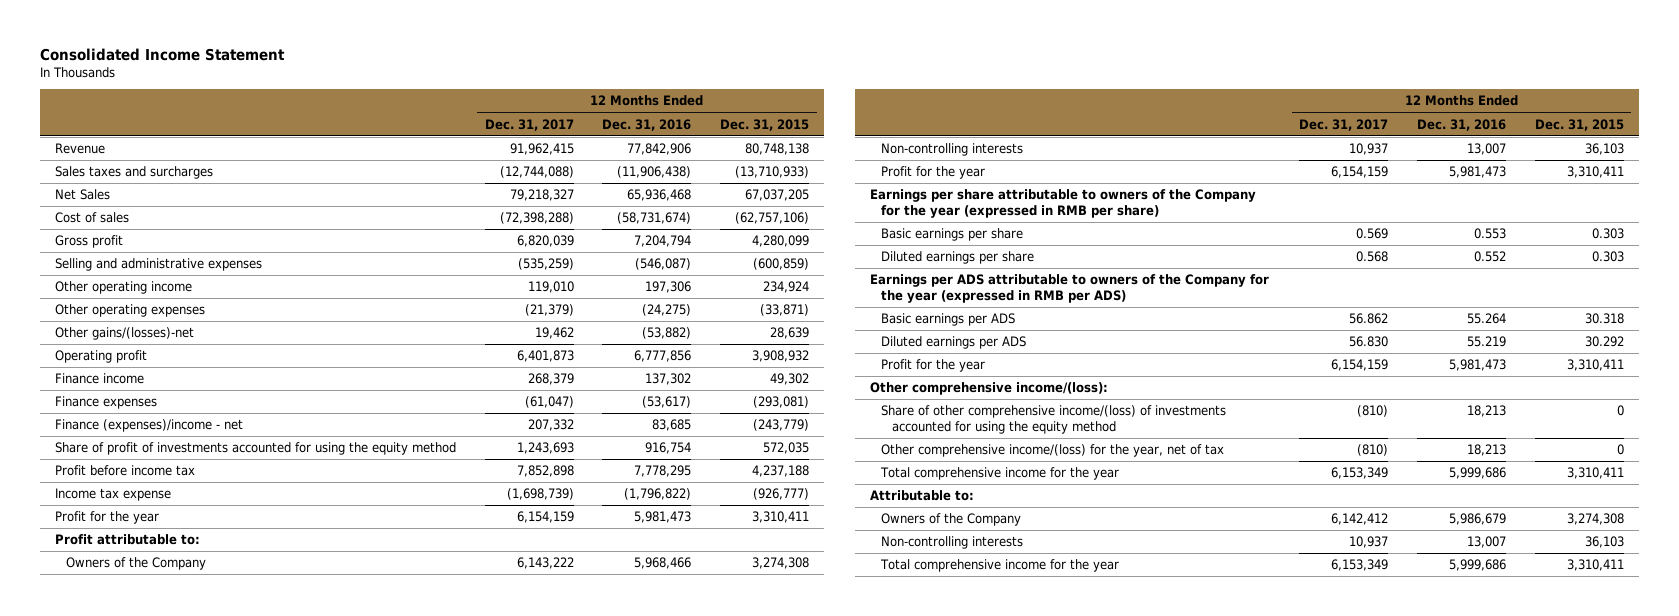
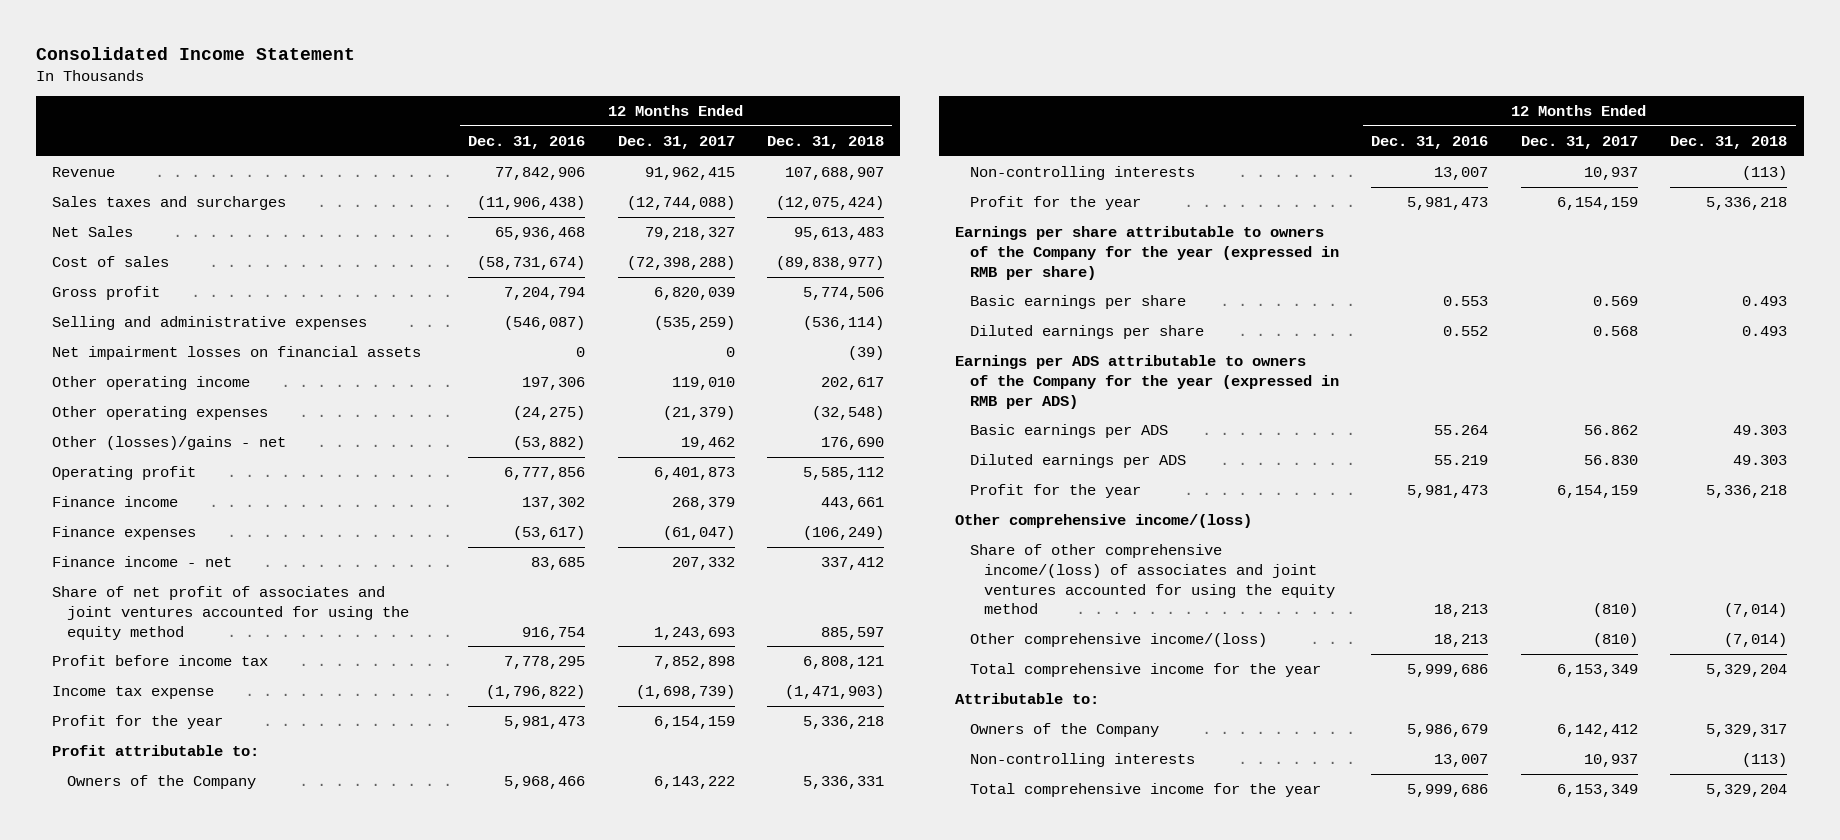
[720,118,810,131] Dec. 31, 2015 -> none
none -> [767,135,885,149] Dec. 31, 2018
none -> [52,345,422,360] Net impairment losses on financial assets
[54,327,194,341] Other gains/(losses)-net -> [52,435,287,450] Other (losses)/gains - net
[54,419,243,433] Finance (expenses)/income - net -> [52,555,233,567] Finance income - net
[54,442,456,456] Share of profit of investments accounted for using the equity method -> [52,585,409,640] Share of net profit of associates and joint ventures accounted for using the equity method
[869,382,1108,396] Other comprehensive income/(loss): -> [955,513,1253,528] Other comprehensive income/(loss)
[880,405,1226,435] Share of other comprehensive income/(loss) of investments accounted for using the equity method -> [969,543,1336,615] Share of other comprehensive income/(loss) of associates and joint ventures accounted for using the equity method
[880,444,1224,458] Other comprehensive income/(loss) for the year, net of tax -> [969,632,1267,647] Other comprehensive income/(loss)

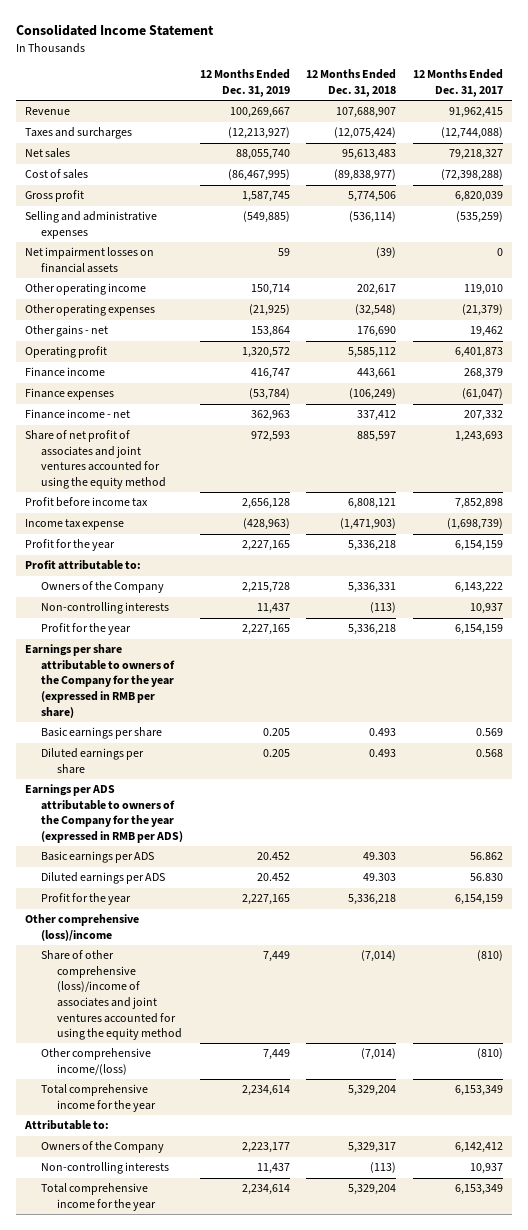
[468,135,586,149] Dec. 31, 2016 -> none
none -> [199,69,290,97] 12 Months Ended Dec. 31, 2019
[52,195,287,210] Sales taxes and surcharges -> [24,127,132,140] Taxes and surcharges
[52,225,134,237] Net Sales -> [24,148,70,159] Net sales
[52,435,287,450] Other (losses)/gains - net -> [24,325,108,338] Other gains - net
[955,513,1253,528] Other comprehensive income/(loss) -> [24,914,139,941] Other comprehensive (loss)/income
[969,543,1336,615] Share of other comprehensive income/(loss) of associates and joint ventures accounted for using the equity method -> [40,950,182,1041] Share of other comprehensive (loss)/income of associates and joint ventures accounted for using the equity method

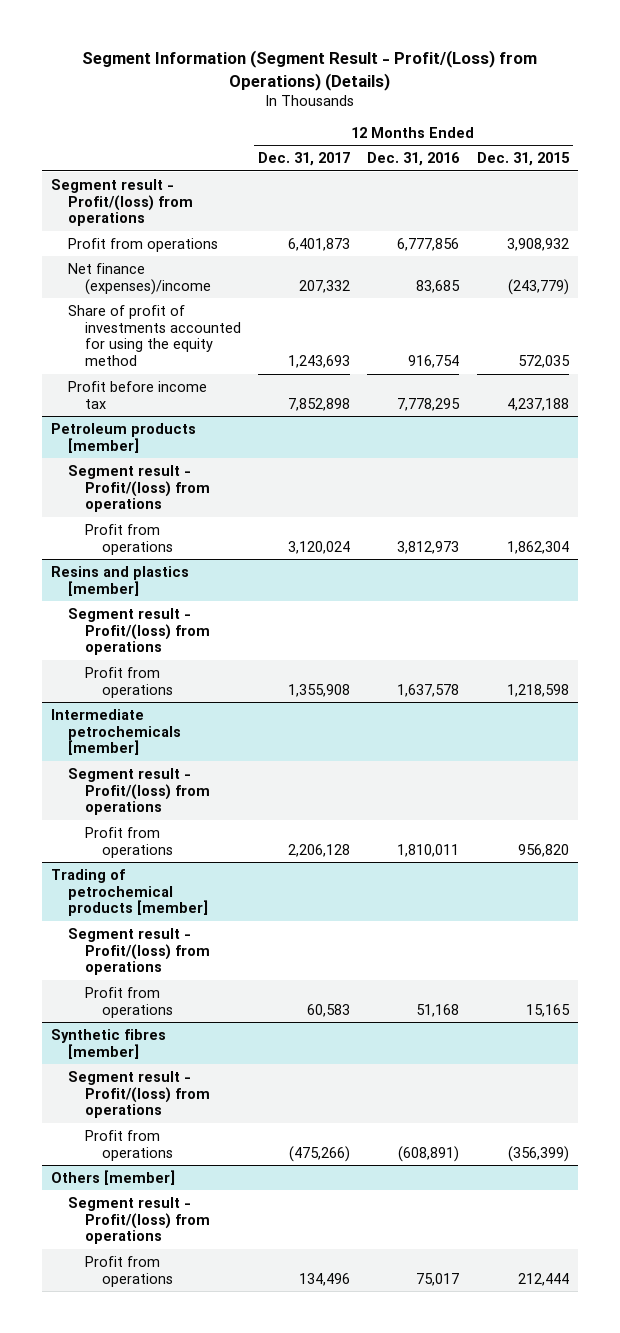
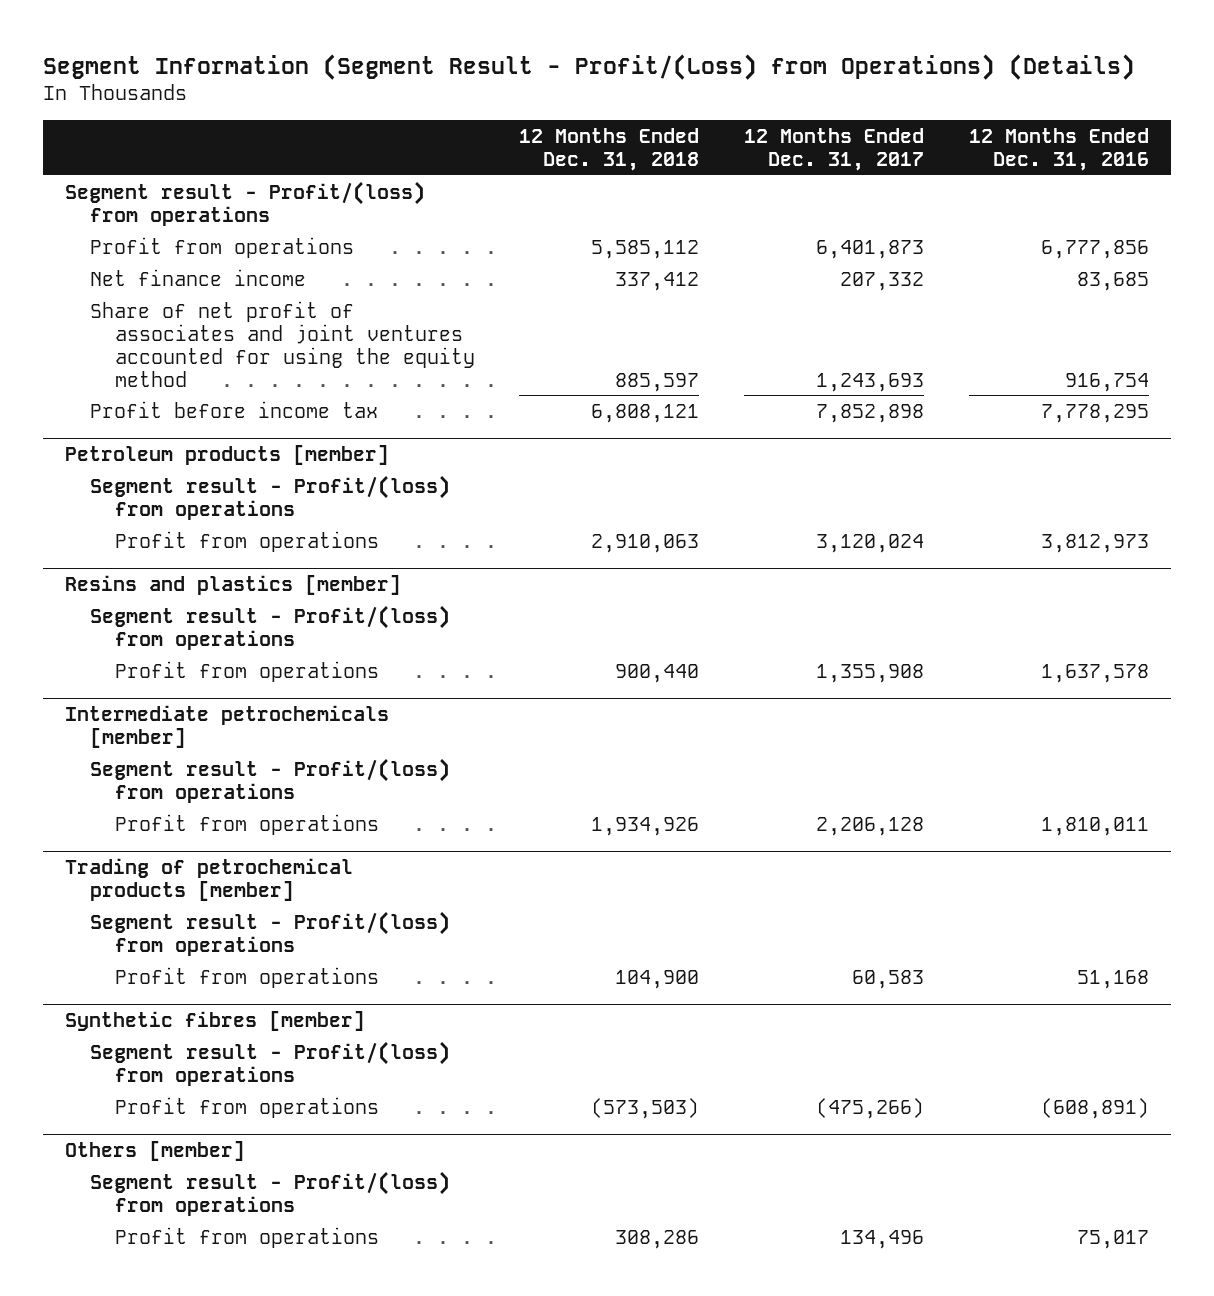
[476,152,570,167] Dec. 31, 2015 -> none
none -> [519,127,700,171] 12 Months Ended Dec. 31, 2018
[67,262,211,295] Net finance (expenses)/income -> [89,268,306,286] Net finance income
[67,304,241,367] Share of profit of investments accounted for using the equity method -> [89,300,475,387] Share of net profit of associates and joint ventures accounted for using the equity method

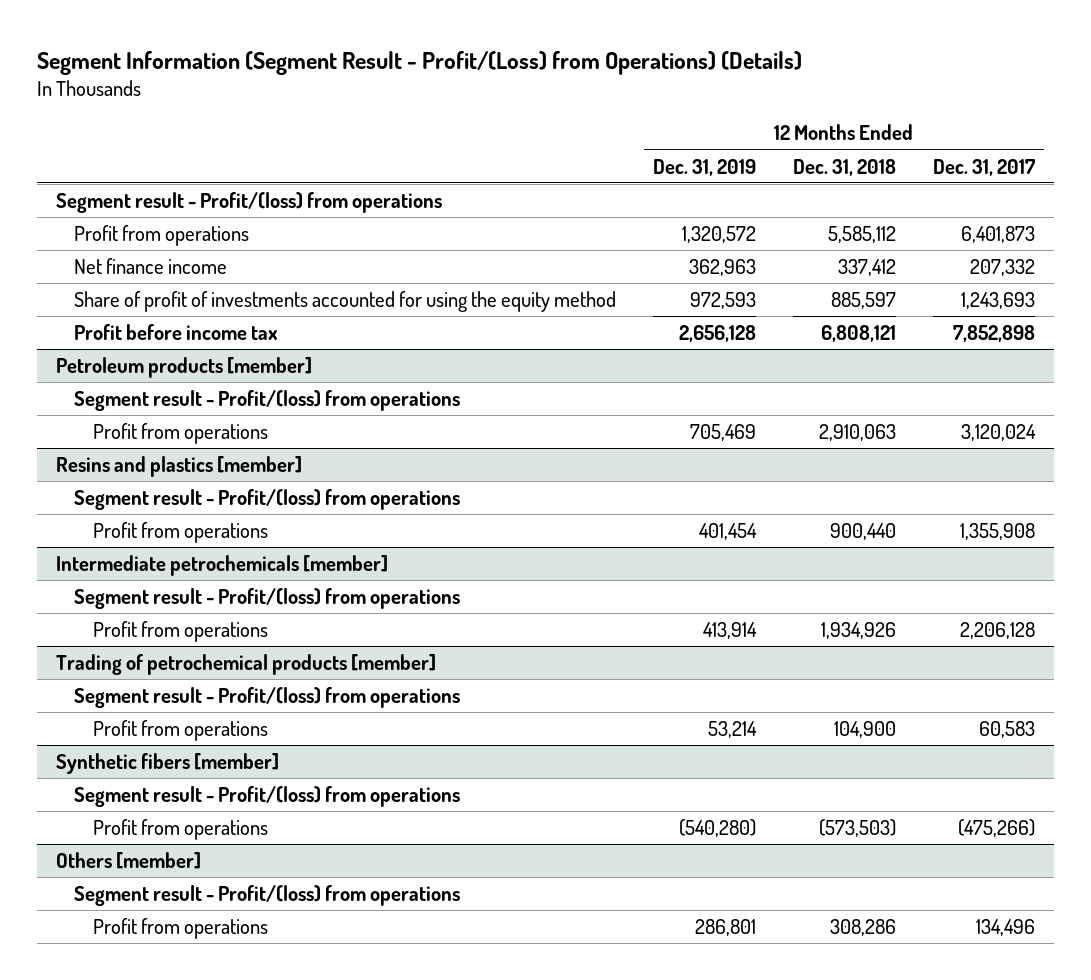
[968,127,1149,171] 12 Months Ended Dec. 31, 2016 -> none
none -> [653,158,757,176] Dec. 31, 2019
[89,300,475,387] Share of net profit of associates and joint ventures accounted for using the equity method -> [74,291,617,313] Share of profit of investments accounted for using the equity method
[65,1011,366,1032] Synthetic fibres [member] -> [55,753,279,775] Synthetic fibers [member]

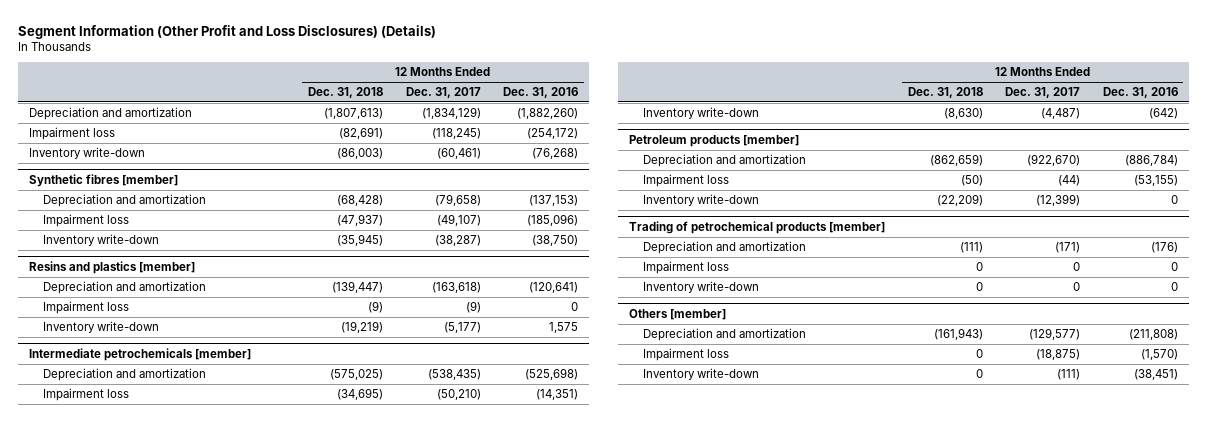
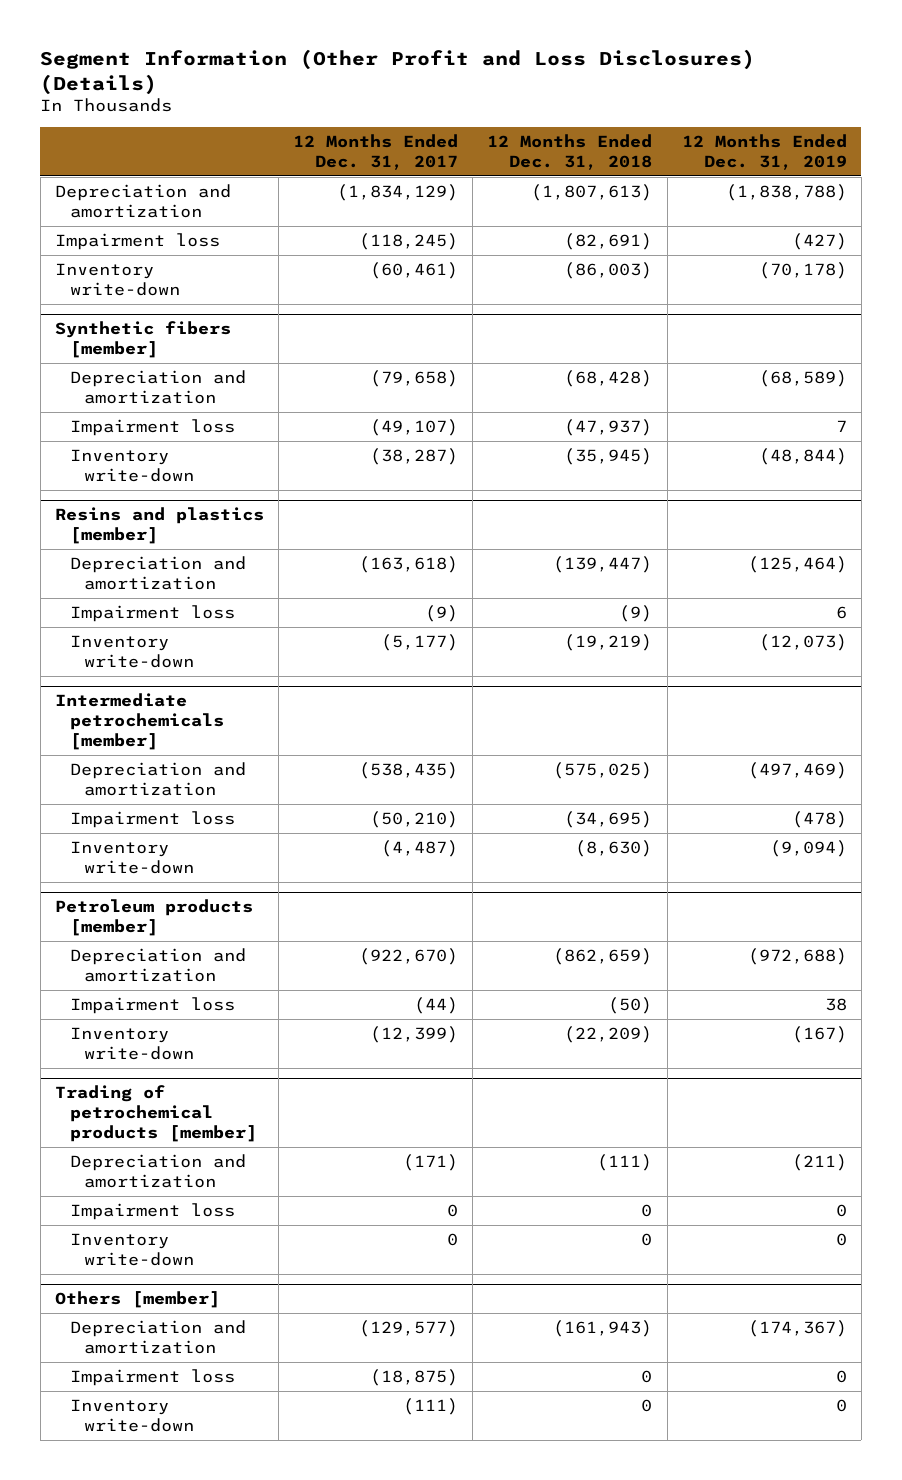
[503,87,579,99] Dec. 31, 2016 -> none
none -> [681,133,847,170] 12 Months Ended Dec. 31, 2019
[29,173,179,187] Synthetic fibres [member] -> [54,320,231,359] Synthetic fibers [member]

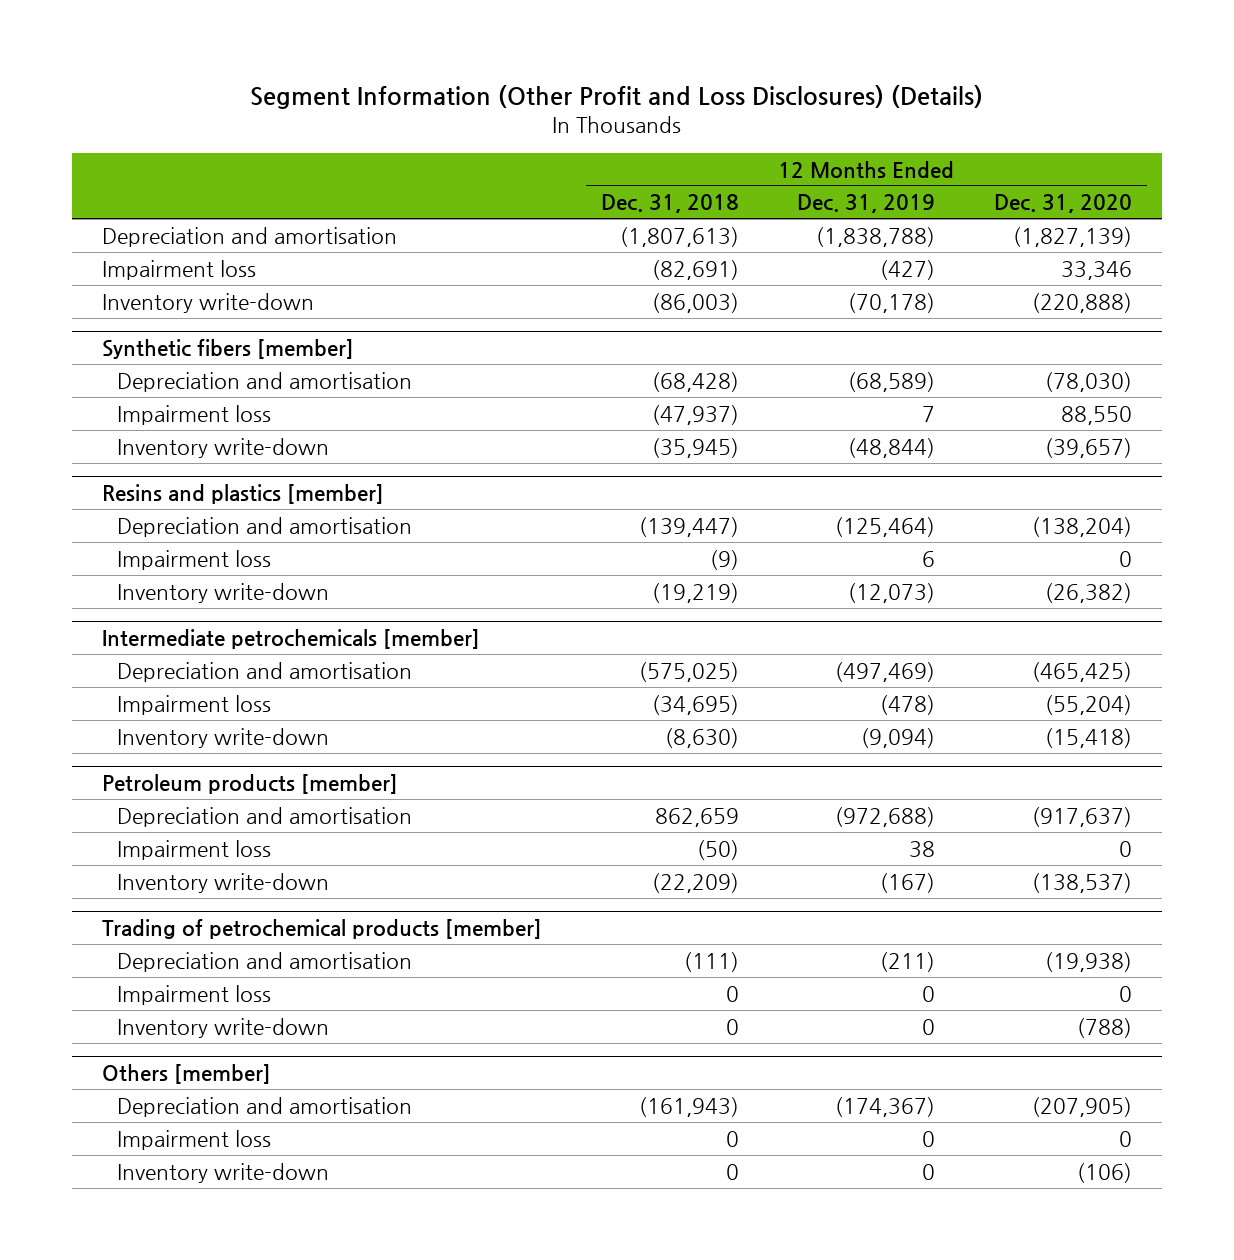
[293,133,459,170] 12 Months Ended Dec. 31, 2017 -> none
none -> [994,194,1133,214] Dec. 31, 2020
[54,183,231,219] Depreciation and amortization -> [101,226,397,247] Depreciation and amortisation
[69,369,246,405] Depreciation and amortization -> [116,371,412,392] Depreciation and amortisation
[69,555,246,591] Depreciation and amortization -> [116,516,412,537] Depreciation and amortisation
[69,761,246,797] Depreciation and amortization -> [116,661,412,682] Depreciation and amortisation
[69,947,246,983] Depreciation and amortization -> [116,806,412,827] Depreciation and amortisation
[553,947,653,965] (862,659) -> [654,807,739,827] 862,659
[69,1153,246,1189] Depreciation and amortization -> [116,951,412,972] Depreciation and amortisation
[69,1319,246,1355] Depreciation and amortization -> [116,1096,412,1117] Depreciation and amortisation

